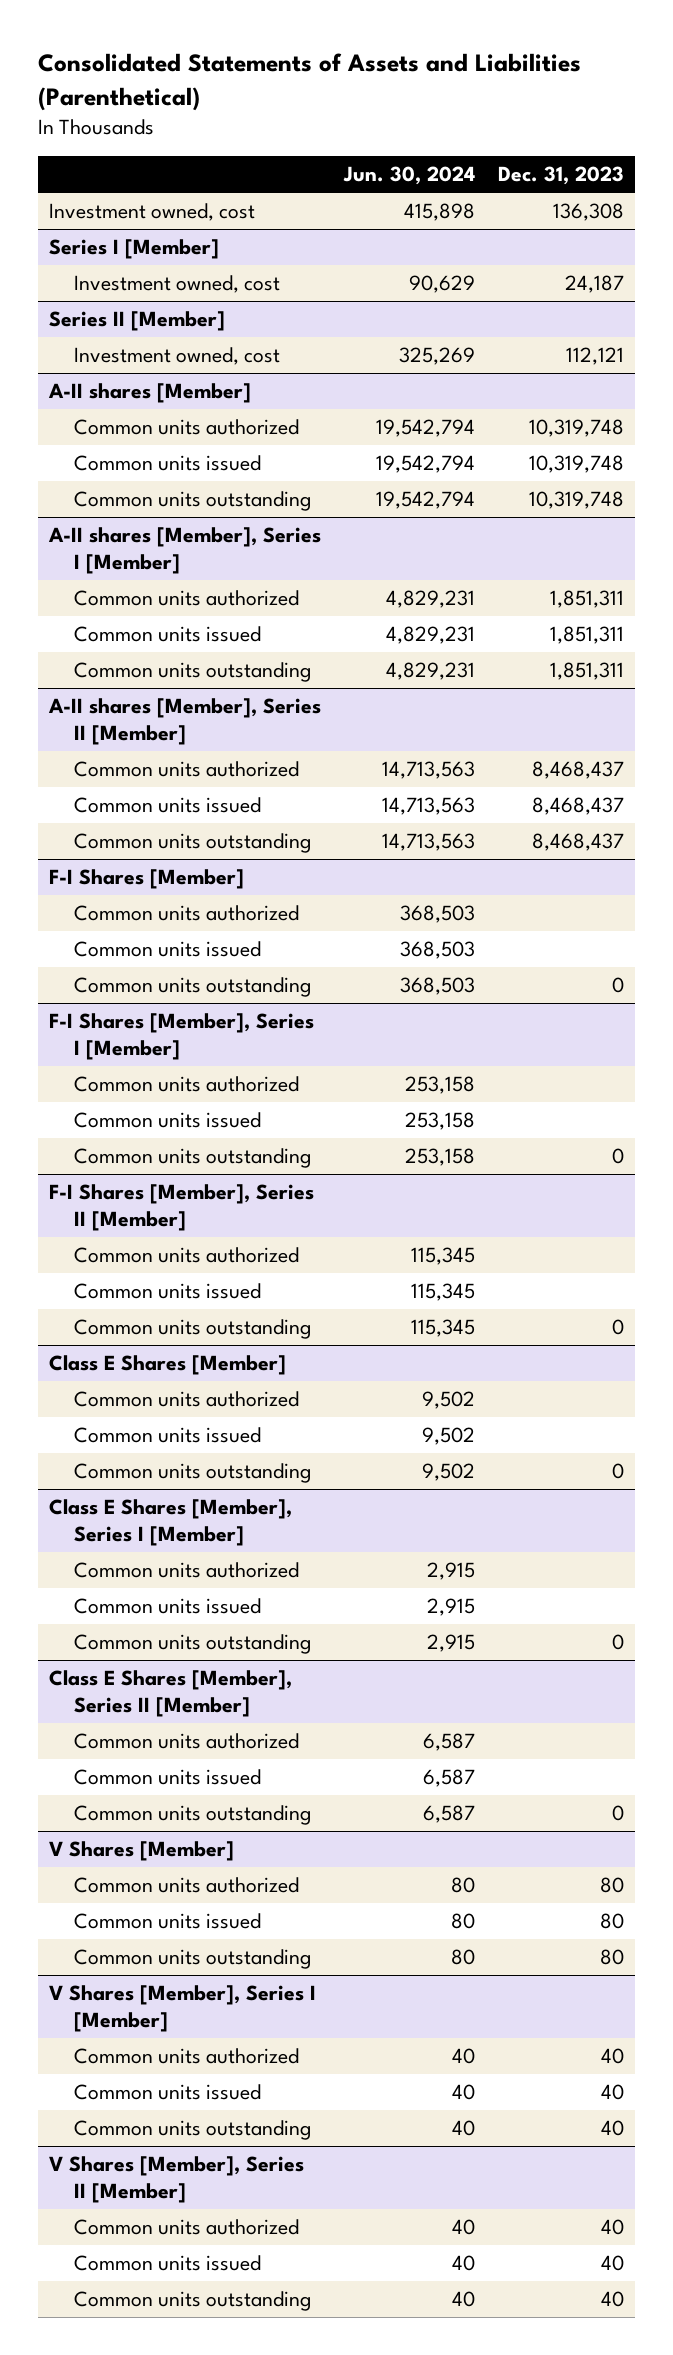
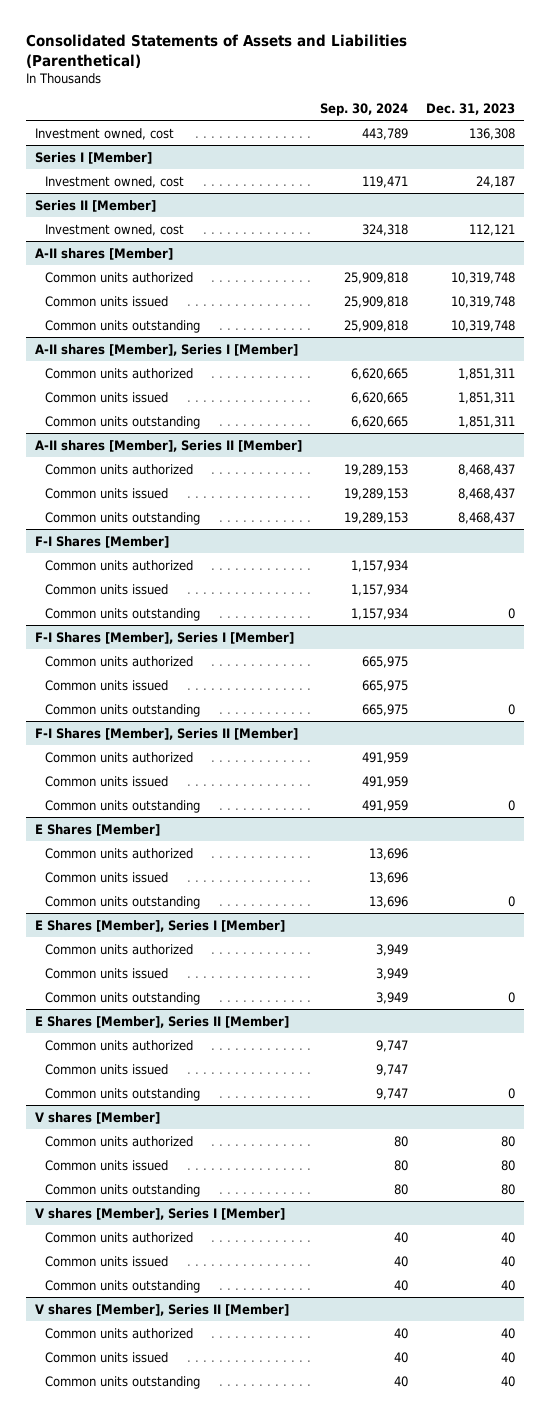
[342,166,475,186] Jun. 30, 2024 -> none
none -> [320,102,409,116] Sep. 30, 2024
[49,1355,287,1376] Class E Shares [Member] -> [35,823,161,836] E Shares [Member]
[49,1499,293,1546] Class E Shares [Member], Series I [Member] -> [35,919,286,932] E Shares [Member], Series I [Member]
[49,1670,293,1717] Class E Shares [Member], Series II [Member] -> [35,1015,290,1028] E Shares [Member], Series II [Member]
[49,1841,235,1862] V Shares [Member] -> [35,1111,161,1124] V shares [Member]
[49,1985,317,2032] V Shares [Member], Series I [Member] -> [35,1207,286,1220] V shares [Member], Series I [Member]
[49,2156,305,2203] V Shares [Member], Series II [Member] -> [35,1303,290,1316] V shares [Member], Series II [Member]

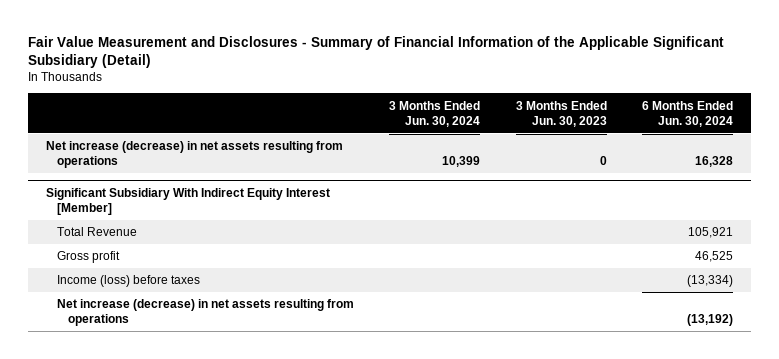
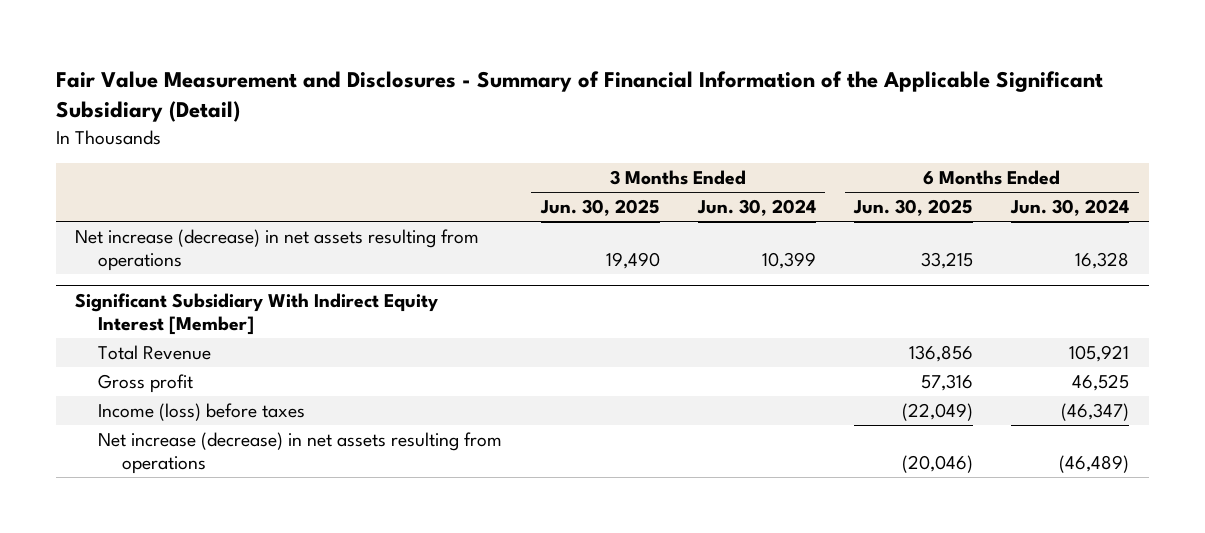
[515,100,607,127] 3 Months Ended Jun. 30, 2023 -> none
none -> [539,199,660,217] Jun. 30, 2025
none -> [853,199,974,217] Jun. 30, 2025
[687,275,734,288] (13,334) -> [1061,403,1130,422] (46,347)
[687,314,734,327] (13,192) -> [1059,455,1130,474] (46,489)

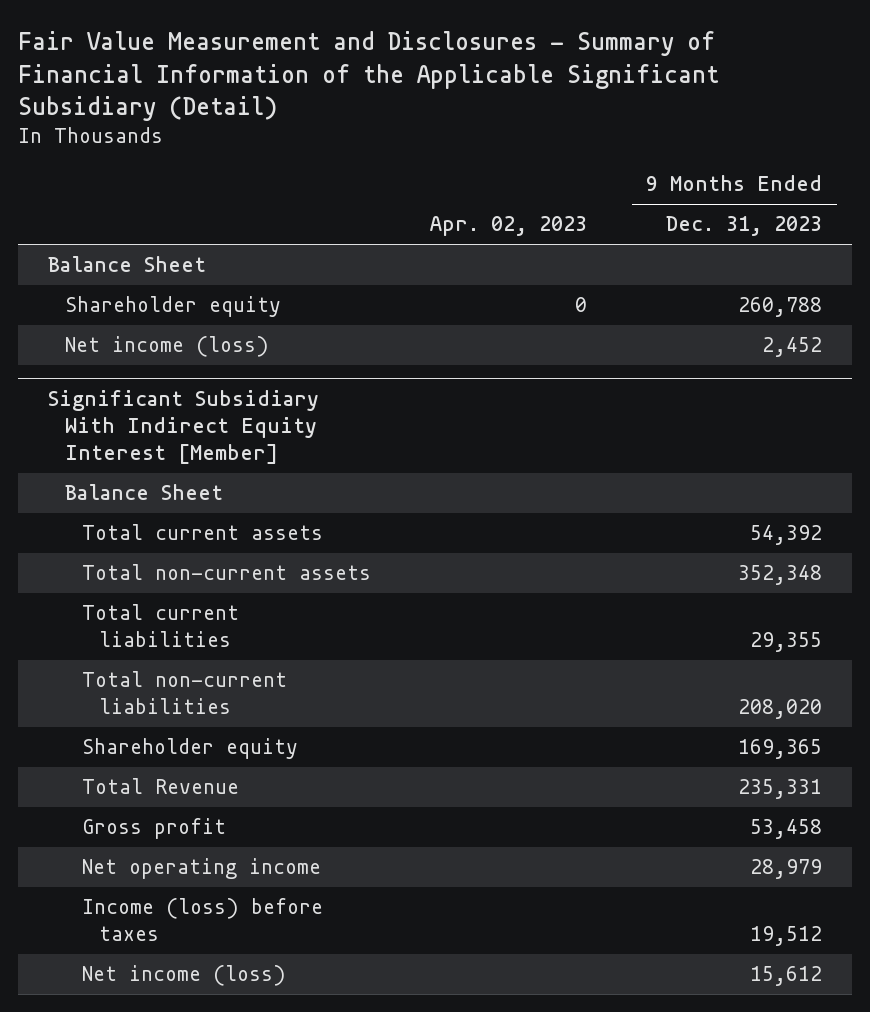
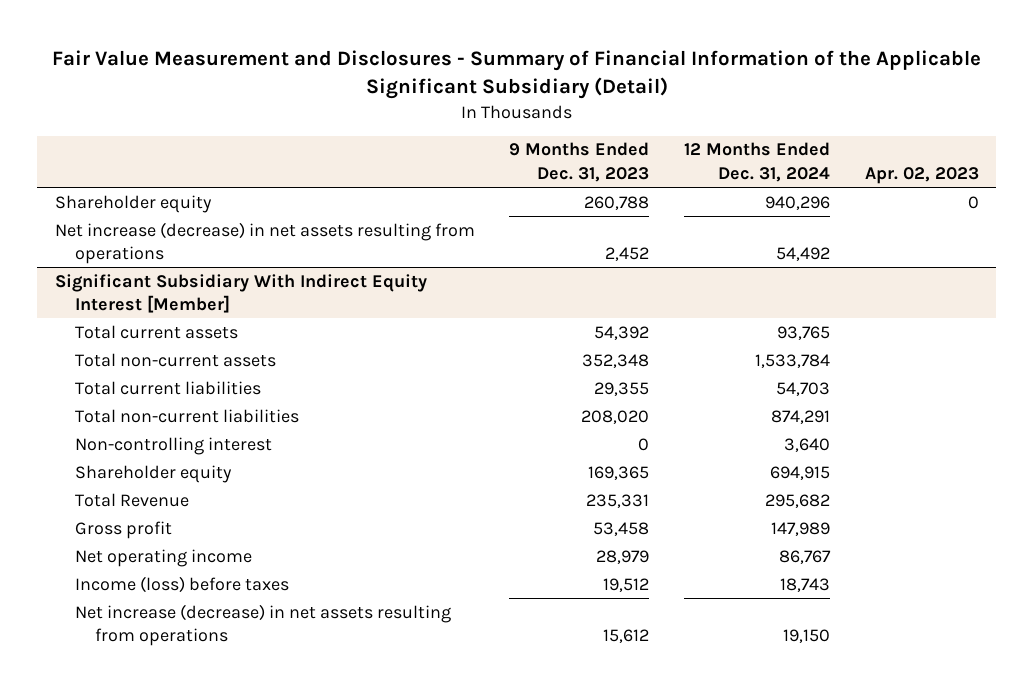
none -> [683,142,830,182] 12 Months Ended Dec. 31, 2024
[47,256,206,273] Balance Sheet -> none
[64,336,269,358] Net income (loss) -> [54,221,475,264] Net increase (decrease) in net assets resulting from operations
[64,484,223,501] Balance Sheet -> none
none -> [74,436,272,455] Non-controlling interest
[81,965,286,987] Net income (loss) -> [74,603,451,646] Net increase (decrease) in net assets resulting from operations

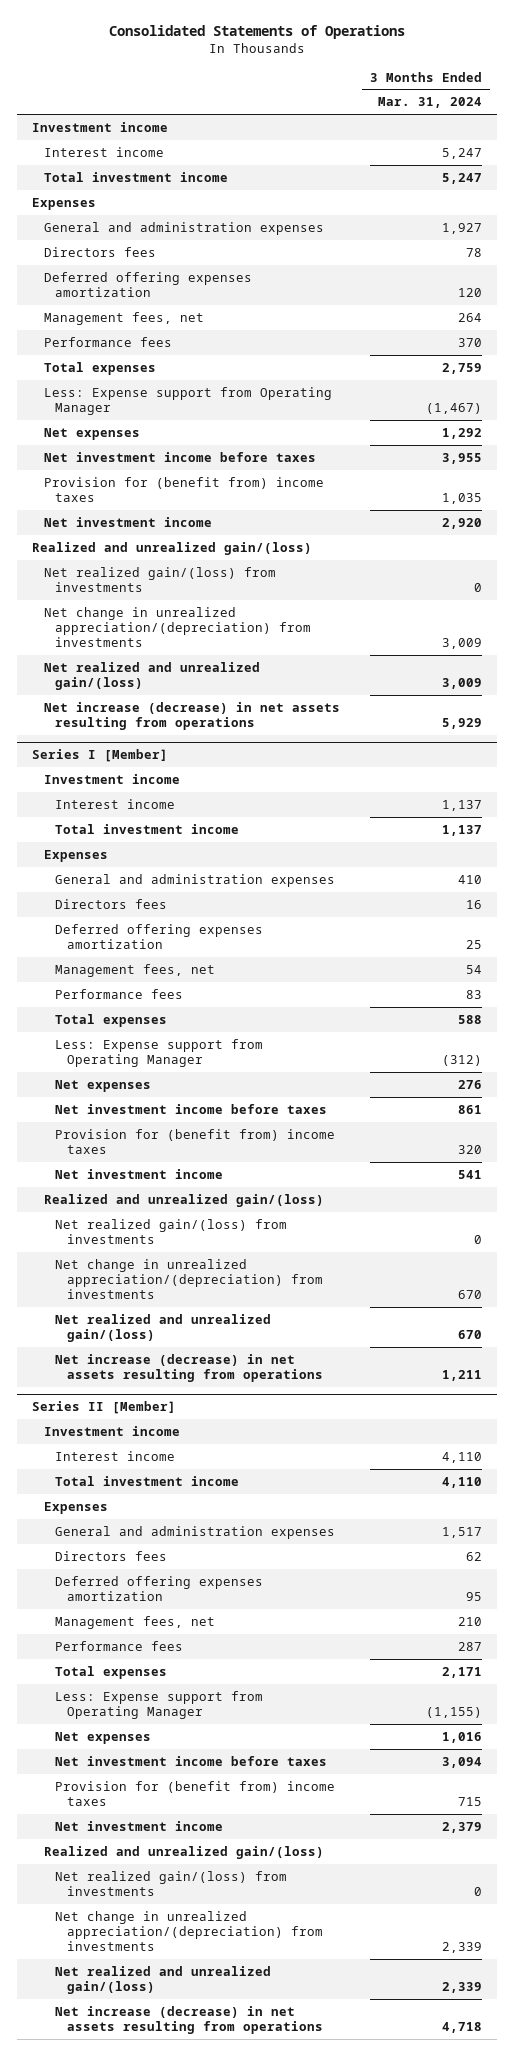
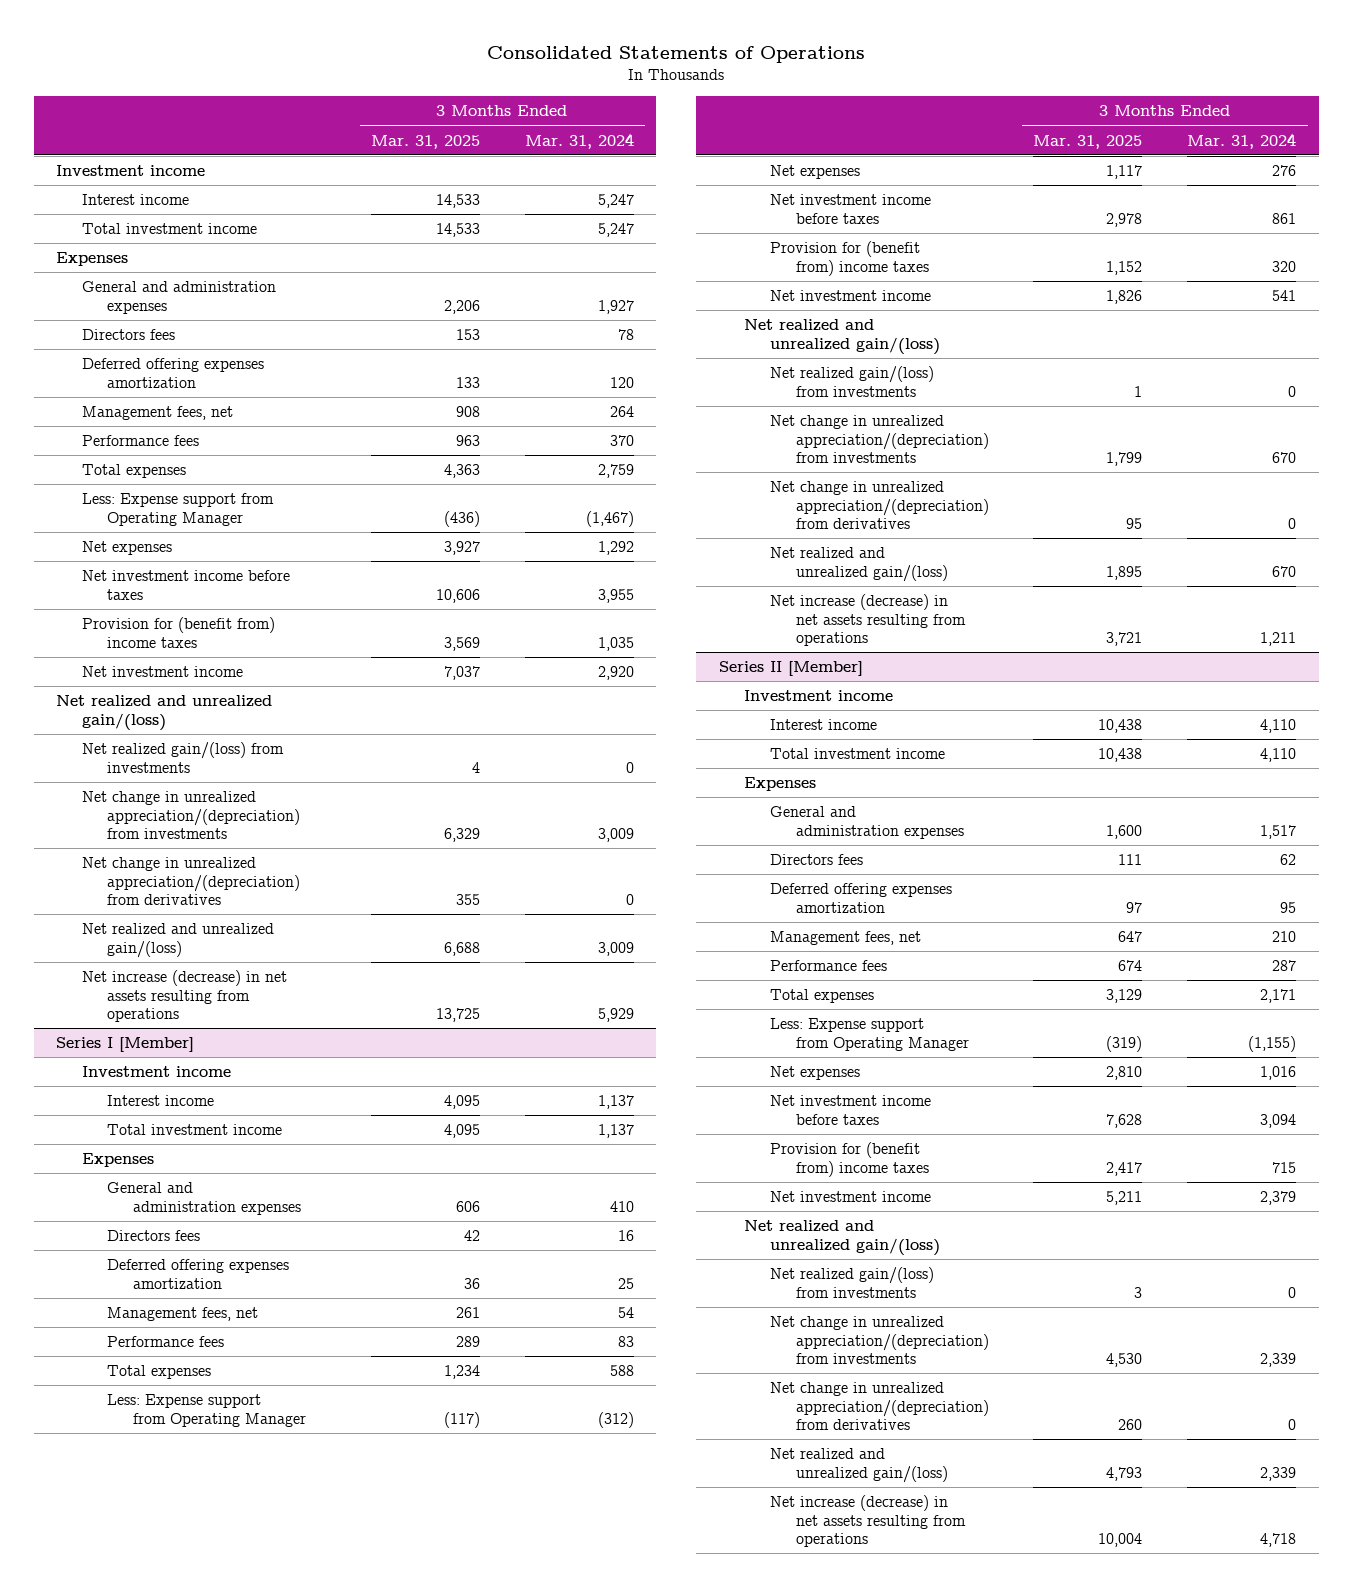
none -> [370,134,480,149] Mar. 31, 2025
[32,541,313,555] Realized and unrealized gain/(loss) -> [55,695,272,731] Net realized and unrealized gain/(loss)
none -> [81,857,301,906] Net change in unrealized appreciation/(depreciation) from derivatives
[43,1193,324,1207] Realized and unrealized gain/(loss) -> [744,319,940,355] Net realized and unrealized gain/(loss)
none -> [769,481,989,530] Net change in unrealized appreciation/(depreciation) from derivatives
[43,1845,324,1859] Realized and unrealized gain/(loss) -> [744,1220,940,1256] Net realized and unrealized gain/(loss)
none -> [769,1382,989,1431] Net change in unrealized appreciation/(depreciation) from derivatives

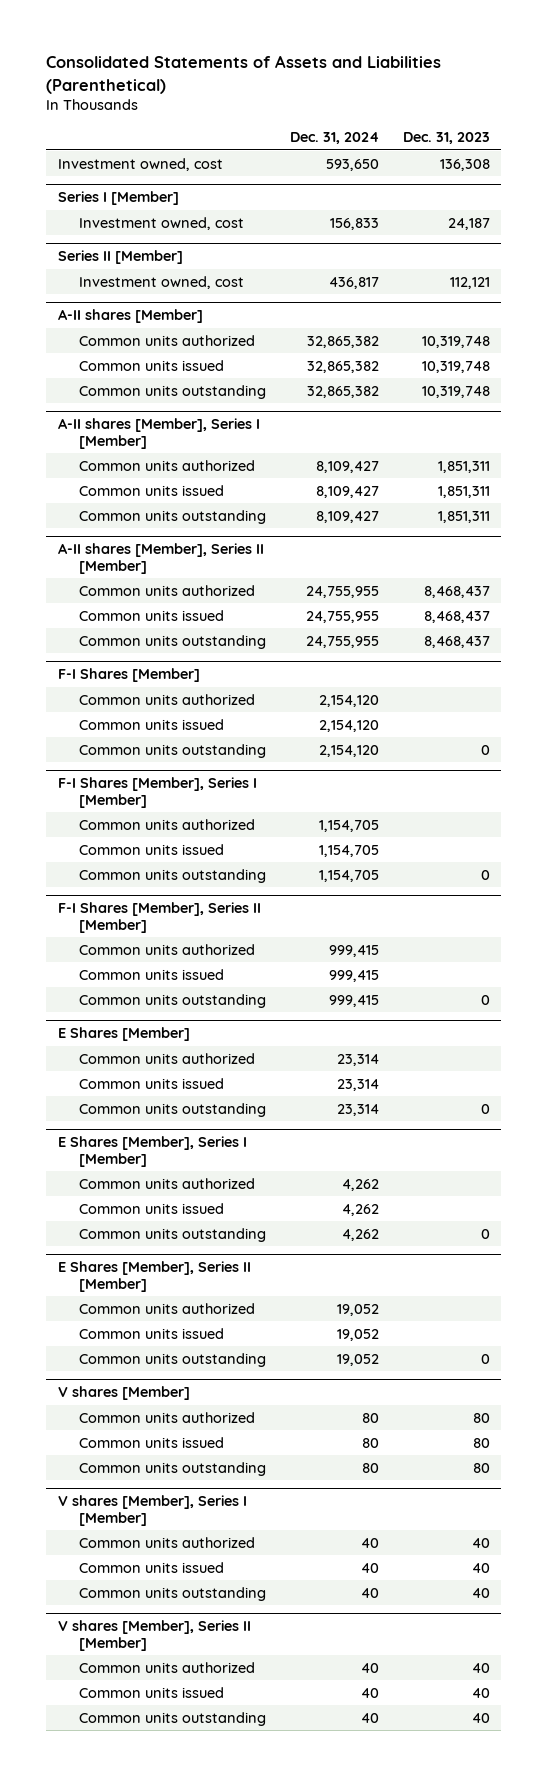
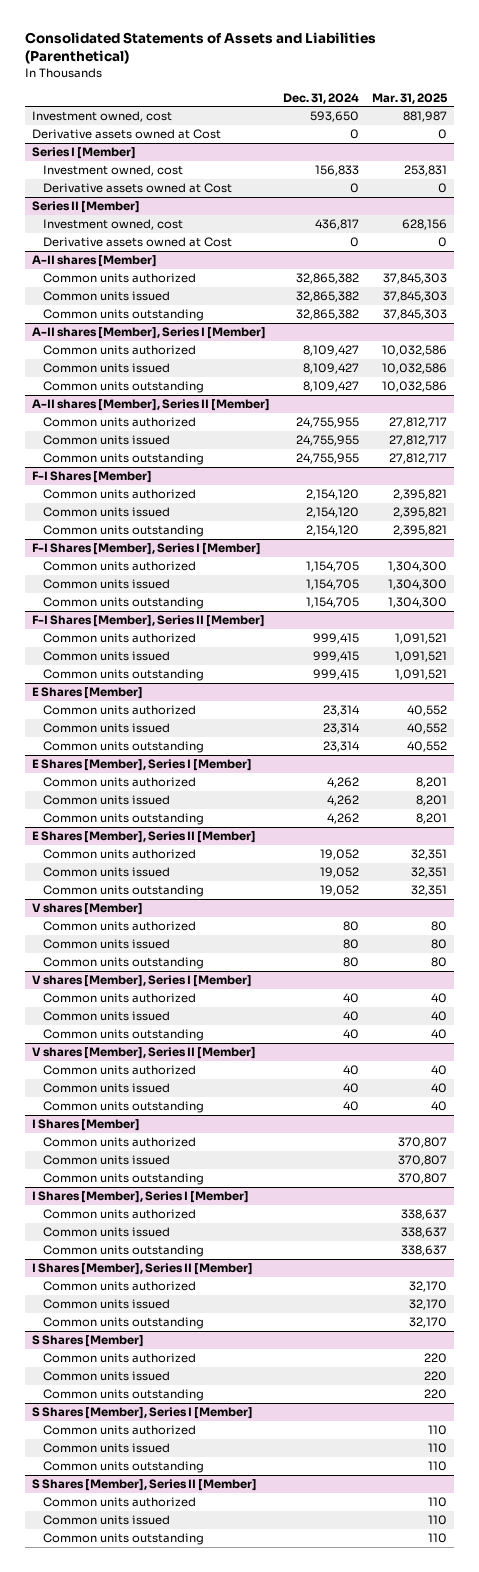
[402,132,490,145] Dec. 31, 2023 -> none
none -> [372,92,449,104] Mar. 31, 2025
none -> [31,129,221,140] Derivative assets owned at Cost
none -> [42,183,232,194] Derivative assets owned at Cost
none -> [42,237,232,248] Derivative assets owned at Cost
none -> [31,1119,140,1132] I Shares [Member]
none -> [42,1137,196,1148] Common units authorized
none -> [42,1155,170,1166] Common units issued
none -> [42,1173,204,1186] Common units outstanding
none -> [31,1191,249,1204] I Shares [Member], Series I [Member]
none -> [42,1209,196,1220] Common units authorized
none -> [42,1227,170,1238] Common units issued
none -> [42,1245,204,1258] Common units outstanding
none -> [31,1263,253,1276] I Shares [Member], Series II [Member]
none -> [42,1281,196,1292] Common units authorized
none -> [42,1299,170,1310] Common units issued
none -> [42,1317,204,1330] Common units outstanding
none -> [31,1335,144,1348] S Shares [Member]
none -> [42,1353,196,1364] Common units authorized
none -> [42,1371,170,1382] Common units issued
none -> [42,1389,204,1402] Common units outstanding
none -> [31,1407,253,1420] S Shares [Member], Series I [Member]
none -> [42,1425,196,1436] Common units authorized
none -> [42,1443,170,1454] Common units issued
none -> [42,1461,204,1474] Common units outstanding
none -> [31,1479,257,1492] S Shares [Member], Series II [Member]
none -> [42,1497,196,1508] Common units authorized
none -> [42,1515,170,1526] Common units issued
none -> [42,1533,204,1546] Common units outstanding

